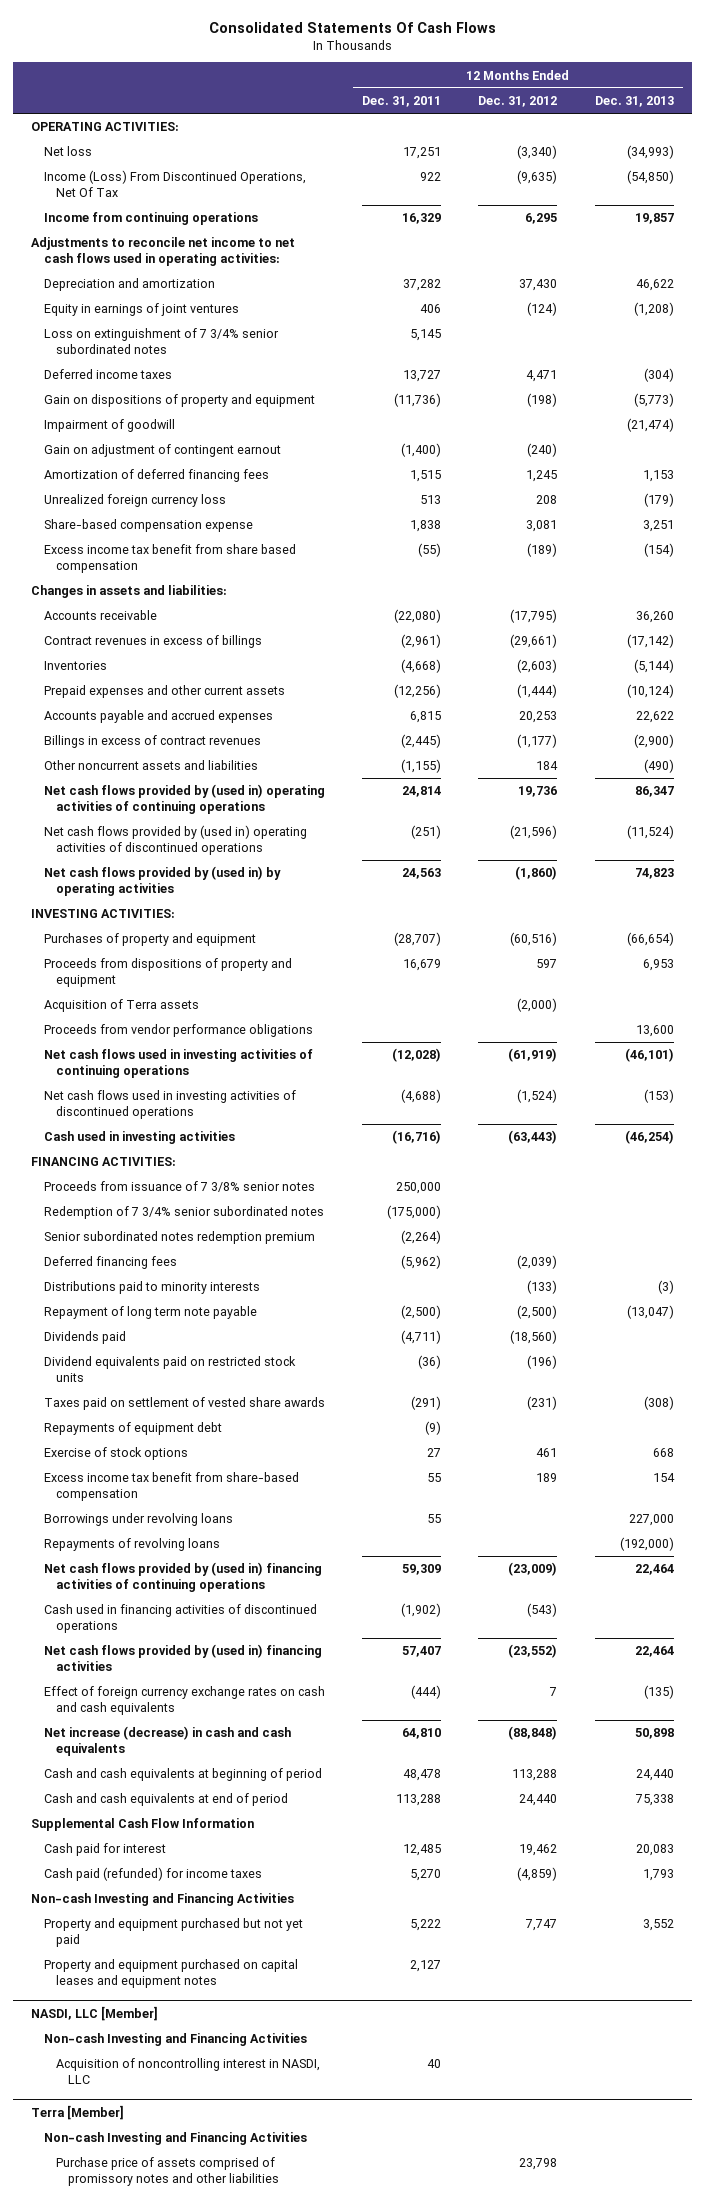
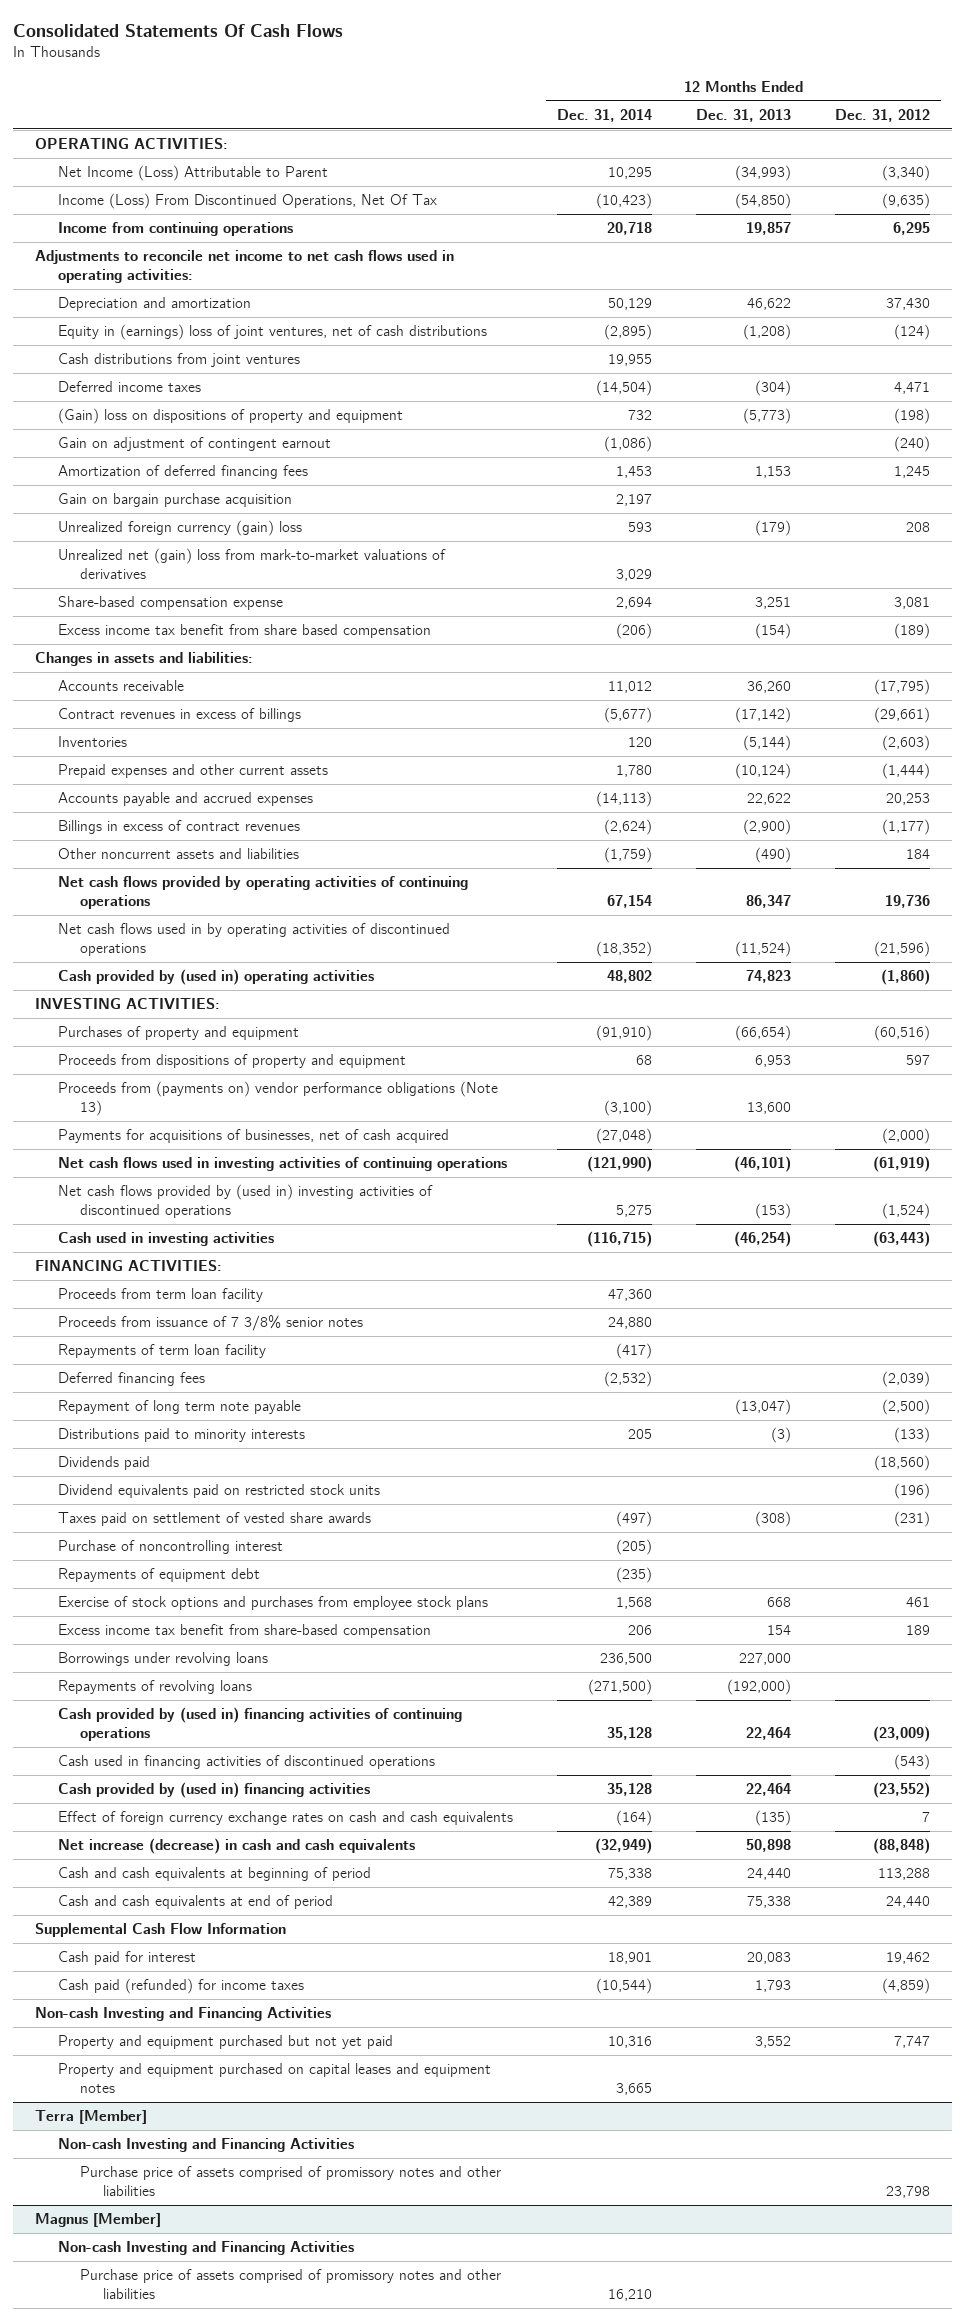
[362,95,442,107] Dec. 31, 2011 -> none
none -> [557,108,653,122] Dec. 31, 2014
[43,146,92,157] Net loss -> [57,165,328,182] Net Income (Loss) Attributable to Parent
[43,328,279,355] Loss on extinguishment of 7 3/4% senior subordinated notes -> none
[43,303,239,317] Equity in earnings of joint ventures -> [57,324,487,341] Equity in (earnings) loss of joint ventures, net of cash distributions
none -> [57,353,300,368] Cash distributions from joint ventures
[43,419,175,433] Impairment of goodwill -> none
[43,394,315,408] Gain on dispositions of property and equipment -> [57,408,403,425] (Gain) loss on dispositions of property and equipment
none -> [57,493,292,508] Gain on bargain purchase acquisition
[43,494,226,508] Unrealized foreign currency loss -> [57,520,302,537] Unrealized foreign currency (gain) loss
none -> [57,548,446,580] Unrealized net (gain) loss from mark-to-market valuations of derivatives
[43,784,325,815] Net cash flows provided by (used in) operating activities of continuing operations -> [57,876,468,910] Net cash flows provided by operating activities of continuing operations
[43,825,307,856] Net cash flows provided by (used in) operating activities of discontinued operations -> [57,923,450,957] Net cash flows used in by operating activities of discontinued operations
[43,866,281,897] Net cash flows provided by (used in) by operating activities -> [57,969,374,986] Cash provided by (used in) operating activities
[43,999,199,1013] Acquisition of Terra assets -> none
[43,1024,313,1038] Proceeds from vendor performance obligations -> [57,1081,498,1117] Proceeds from (payments on) vendor performance obligations (Note 13)
none -> [57,1129,449,1144] Payments for acquisitions of businesses, net of cash acquired
[43,1090,296,1120] Net cash flows used in investing activities of discontinued operations -> [57,1184,433,1219] Net cash flows provided by (used in) investing activities of discontinued operations
none -> [57,1288,263,1303] Proceeds from term loan facility
[43,1206,324,1220] Redemption of 7 3/4% senior subordinated notes -> none
[43,1231,315,1245] Senior subordinated notes redemption premium -> none
none -> [57,1344,266,1359] Repayments of term loan facility
[43,1281,260,1295] Distributions paid to minority interests -> [57,1428,305,1443] Distributions paid to minority interests
none -> [57,1540,283,1555] Purchase of noncontrolling interest
[43,1447,188,1461] Exercise of stock options -> [57,1596,488,1611] Exercise of stock options and purchases from employee stock plans
[43,1562,322,1593] Net cash flows provided by (used in) financing activities of continuing operations -> [57,1707,462,1742] Cash provided by (used in) financing activities of continuing operations
[43,1644,322,1672] Net cash flows provided by (used in) financing activities -> [57,1782,370,1799] Cash provided by (used in) financing activities
[31,2006,159,2022] NASDI, LLC [Member] -> none
[43,2033,307,2047] Non-cash Investing and Financing Activities -> none
[55,2058,320,2085] Acquisition of noncontrolling interest in NASDI, LLC -> none
none -> [35,2213,162,2228] Magnus [Member]
none -> [57,2241,354,2256] Non-cash Investing and Financing Activities
none -> [80,2269,502,2300] Purchase price of assets comprised of promissory notes and other liabilities

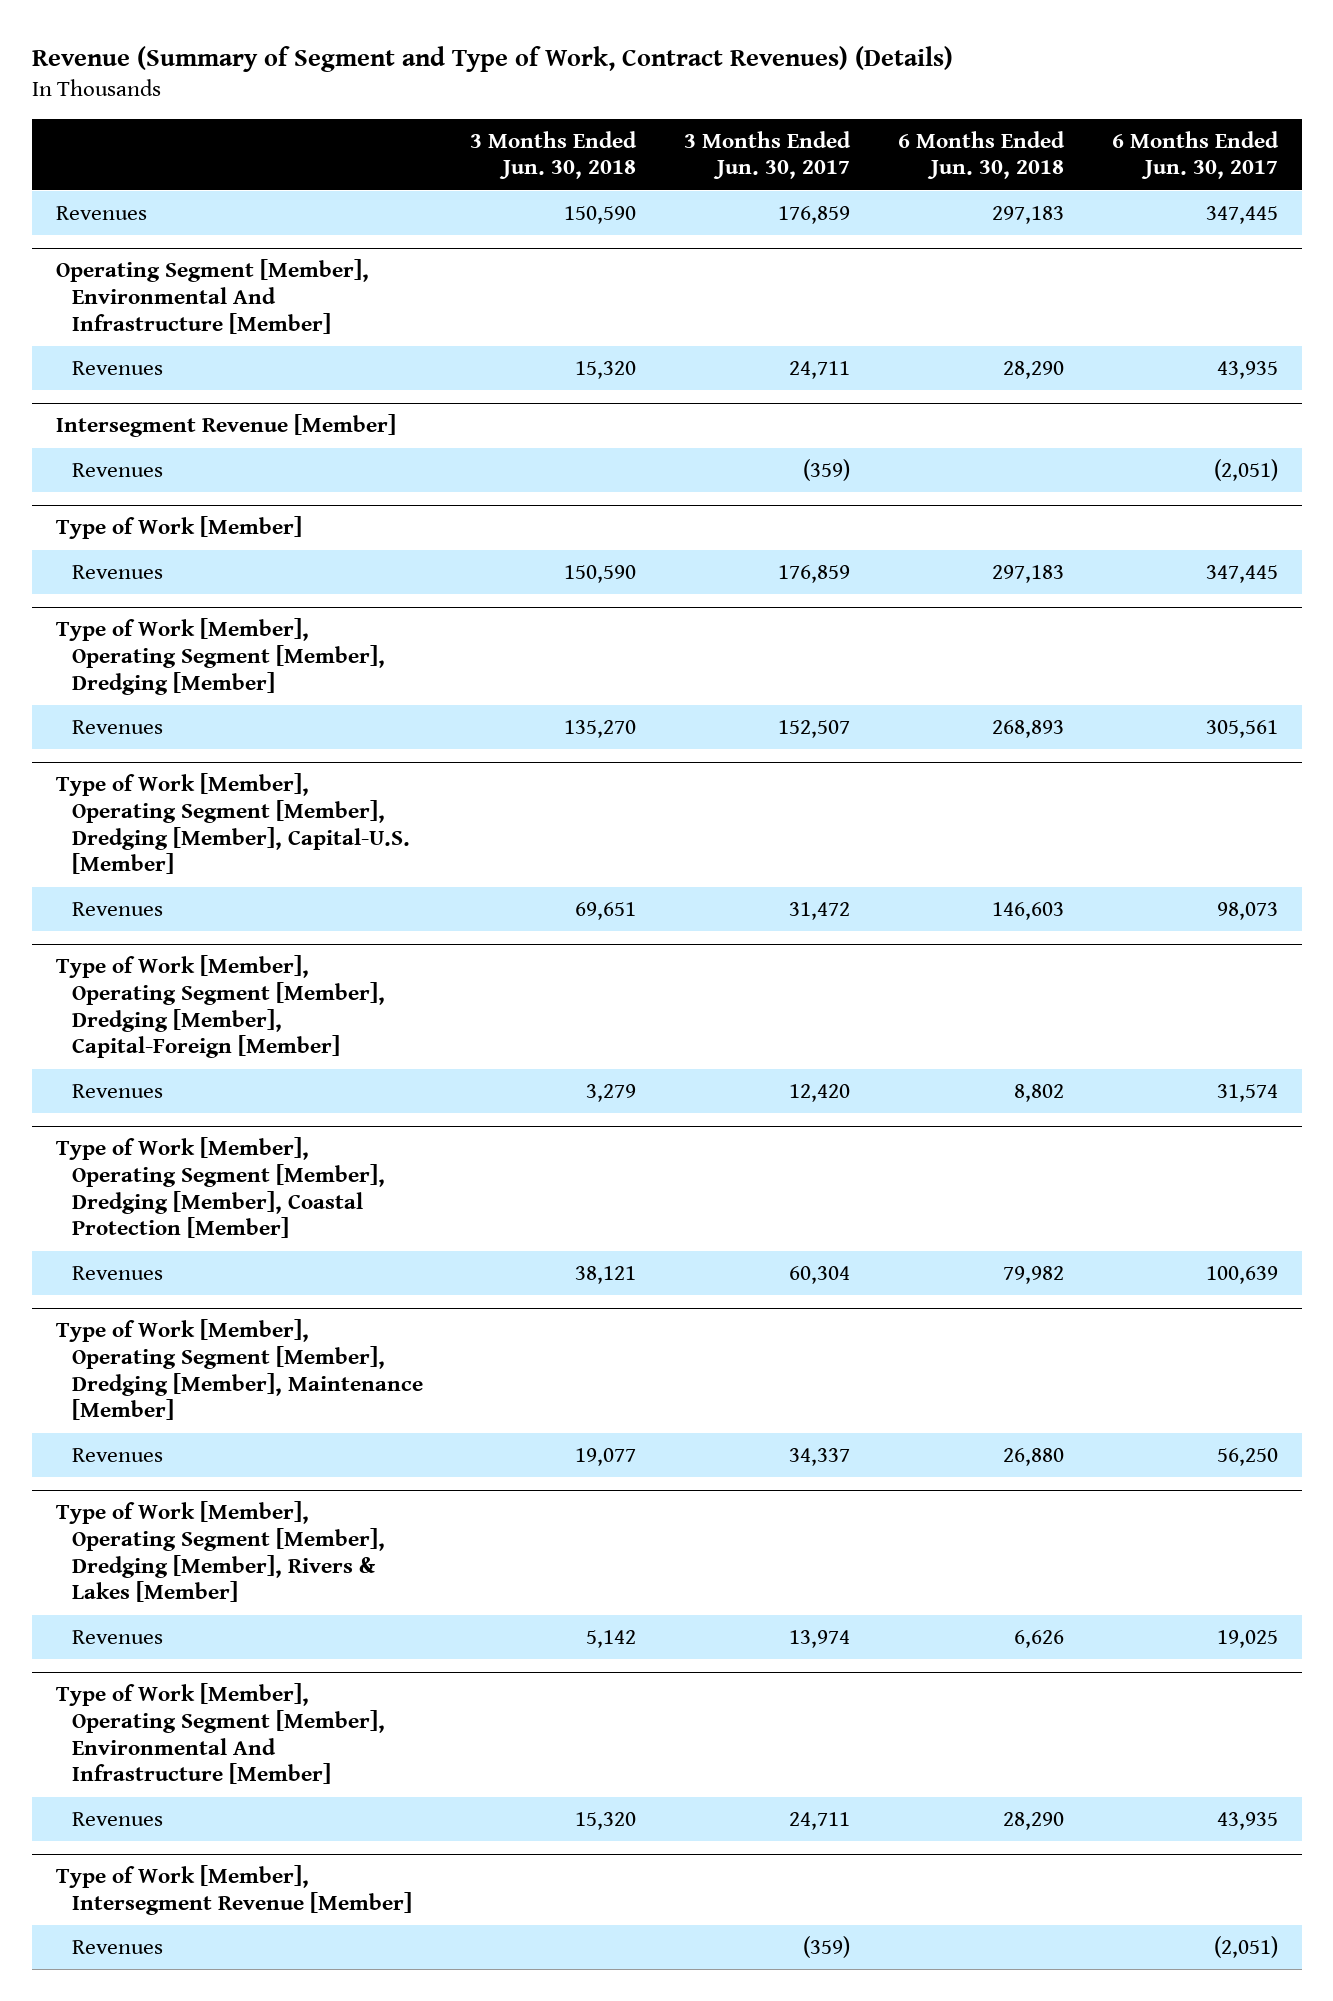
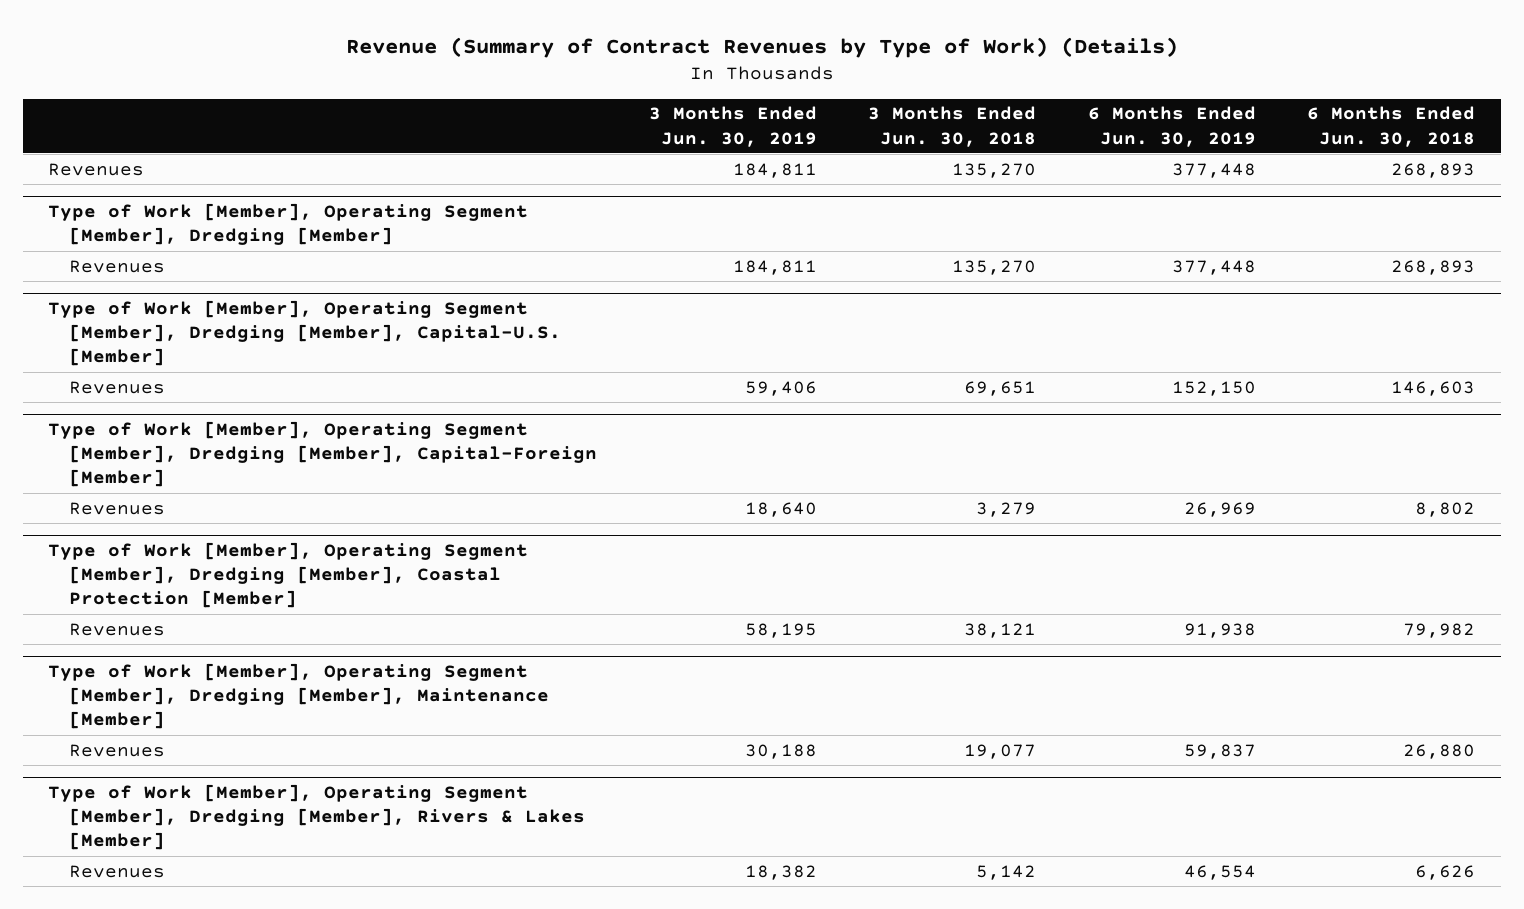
[31,46,953,73] Revenue (Summary of Segment and Type of Work, Contract Revenues) (Details) -> [345,36,1178,58] Revenue (Summary of Contract Revenues by Type of Work) (Details)
[684,130,852,180] 3 Months Ended Jun. 30, 2017 -> none
[1111,130,1279,180] 6 Months Ended Jun. 30, 2017 -> none
none -> [648,106,817,147] 3 Months Ended Jun. 30, 2019
none -> [1087,106,1256,147] 6 Months Ended Jun. 30, 2019
[55,259,369,334] Operating Segment [Member], Environmental And Infrastructure [Member] -> none
[71,361,163,376] Revenues -> none
[55,414,396,438] Intersegment Revenue [Member] -> none
[71,463,163,478] Revenues -> none
[55,516,302,540] Type of Work [Member] -> none
[71,565,163,580] Revenues -> none
[564,206,637,225] 150,590 -> [952,162,1037,178] 135,270
[991,206,1064,225] 297,183 -> [1391,162,1476,178] 268,893
[55,1683,385,1785] Type of Work [Member], Operating Segment [Member], Environmental And Infrastructure [Member] -> none
[71,1812,163,1827] Revenues -> none
[55,1865,412,1916] Type of Work [Member], Intersegment Revenue [Member] -> none
[71,1940,163,1955] Revenues -> none

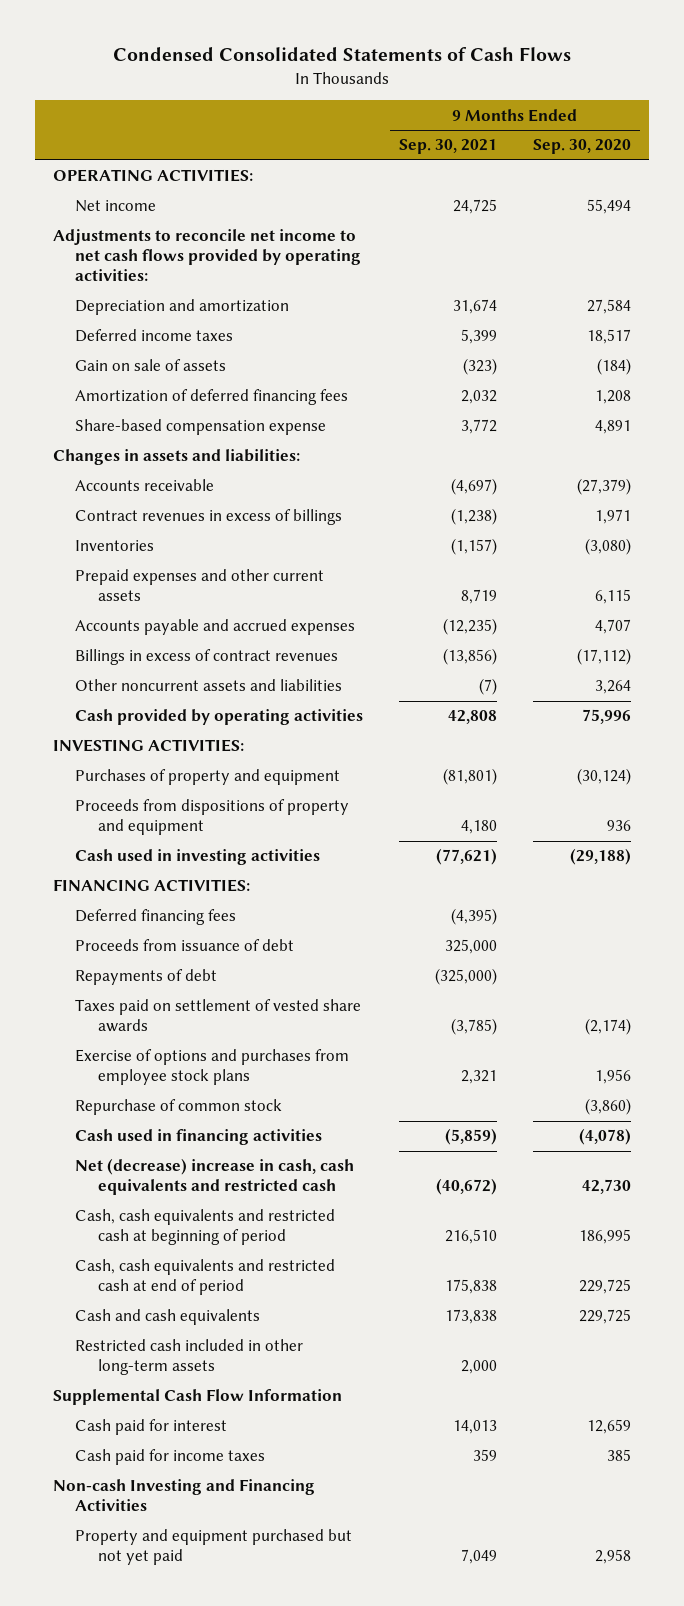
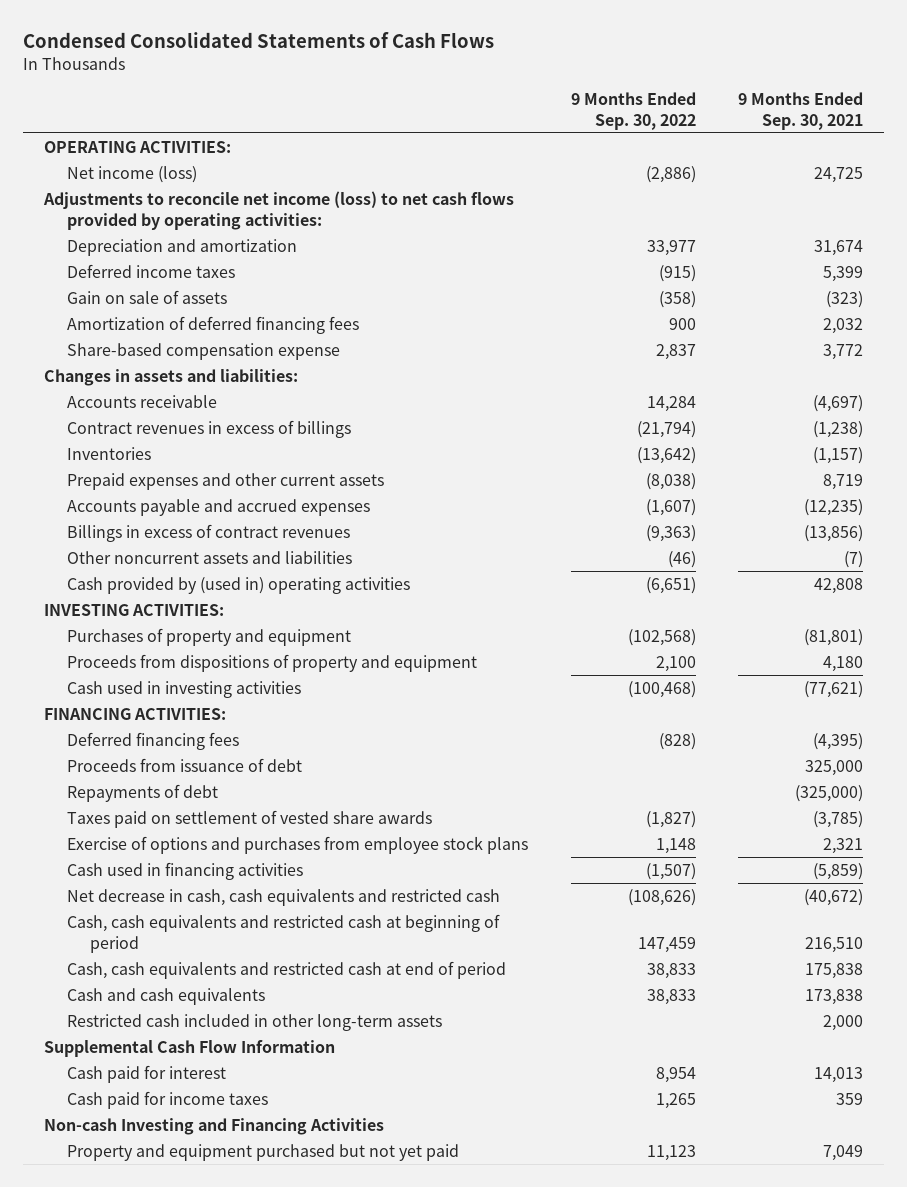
[533,139,632,155] Sep. 30, 2020 -> none
none -> [570,92,696,131] 9 Months Ended Sep. 30, 2022
[75,200,157,213] Net income -> [67,165,198,183] Net income (loss)
[52,229,362,282] Adjustments to reconcile net income to net cash flows provided by operating activities: -> [43,190,515,230] Adjustments to reconcile net income (loss) to net cash flows provided by operating activities:
[75,709,364,726] Cash provided by operating activities -> [67,576,411,594] Cash provided by (used in) operating activities
[75,1099,283,1116] Repurchase of common stock -> none
[75,1158,355,1196] Net (decrease) increase in cash, cash equivalents and restricted cash -> [67,888,501,906] Net decrease in cash, cash equivalents and restricted cash

